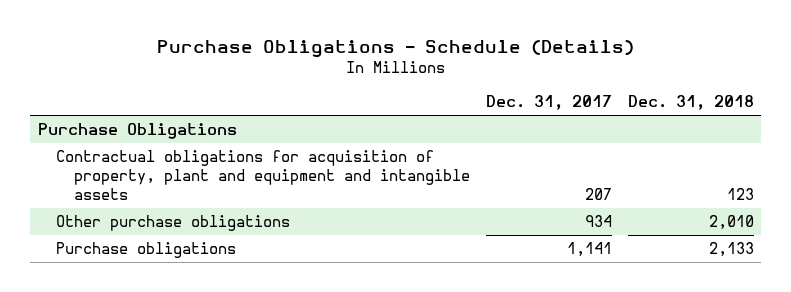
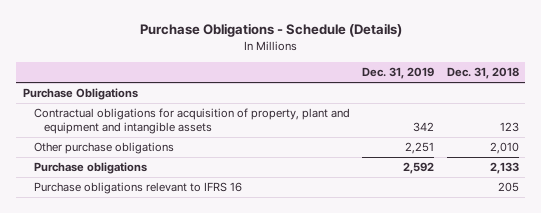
[485,95,612,111] Dec. 31, 2017 -> none
none -> [362,67,435,80] Dec. 31, 2019
none -> [33,182,242,195] Purchase obligations relevant to IFRS 16

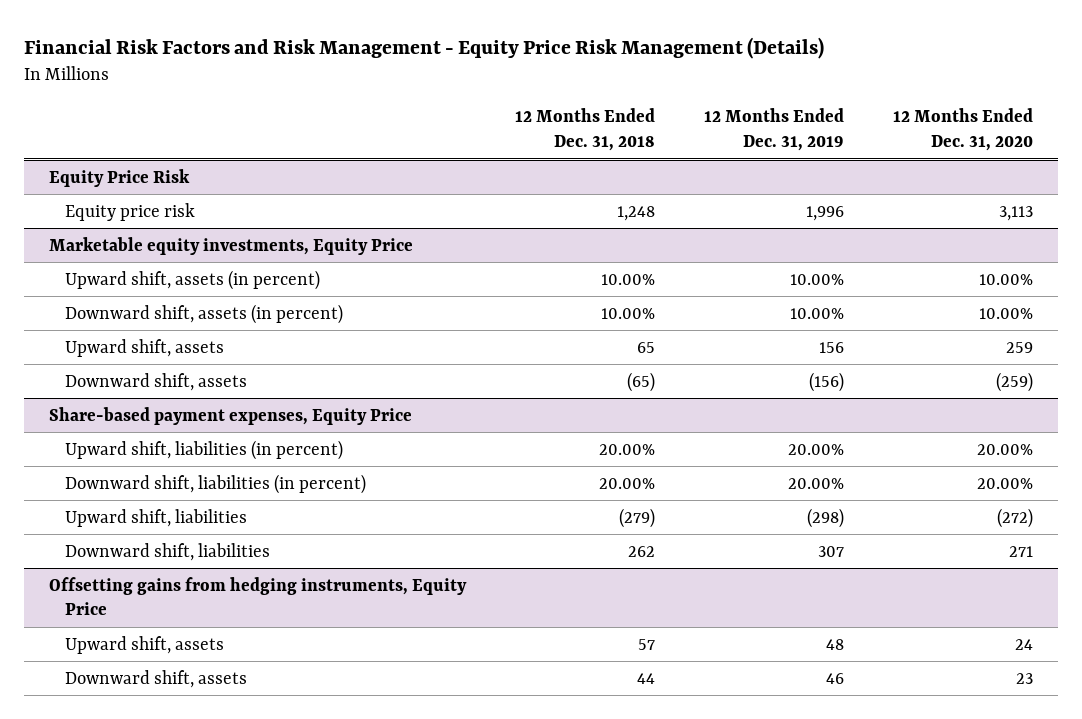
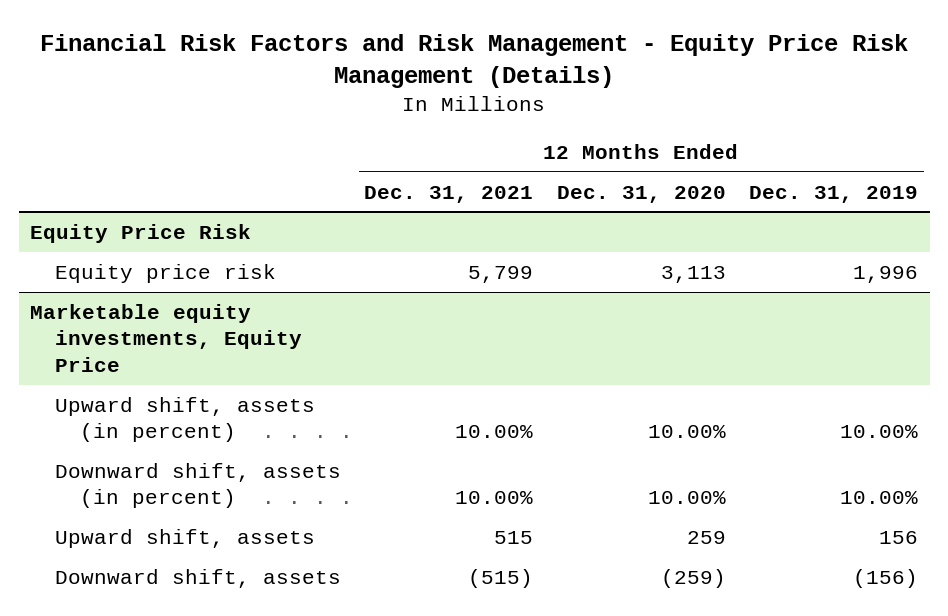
[514,108,655,151] 12 Months Ended Dec. 31, 2018 -> none
none -> [364,185,534,203] Dec. 31, 2021
[48,406,412,425] Share-based payment expenses, Equity Price -> none
[65,439,344,460] Upward shift, liabilities (in percent) -> none
[65,473,367,494] Downward shift, liabilities (in percent) -> none
[65,508,248,527] Upward shift, liabilities -> none
[65,542,271,561] Downward shift, liabilities -> none
[48,576,467,616] Offsetting gains from hedging instruments, Equity Price -> none
[65,635,225,654] Upward shift, assets -> none
[65,669,248,688] Downward shift, assets -> none

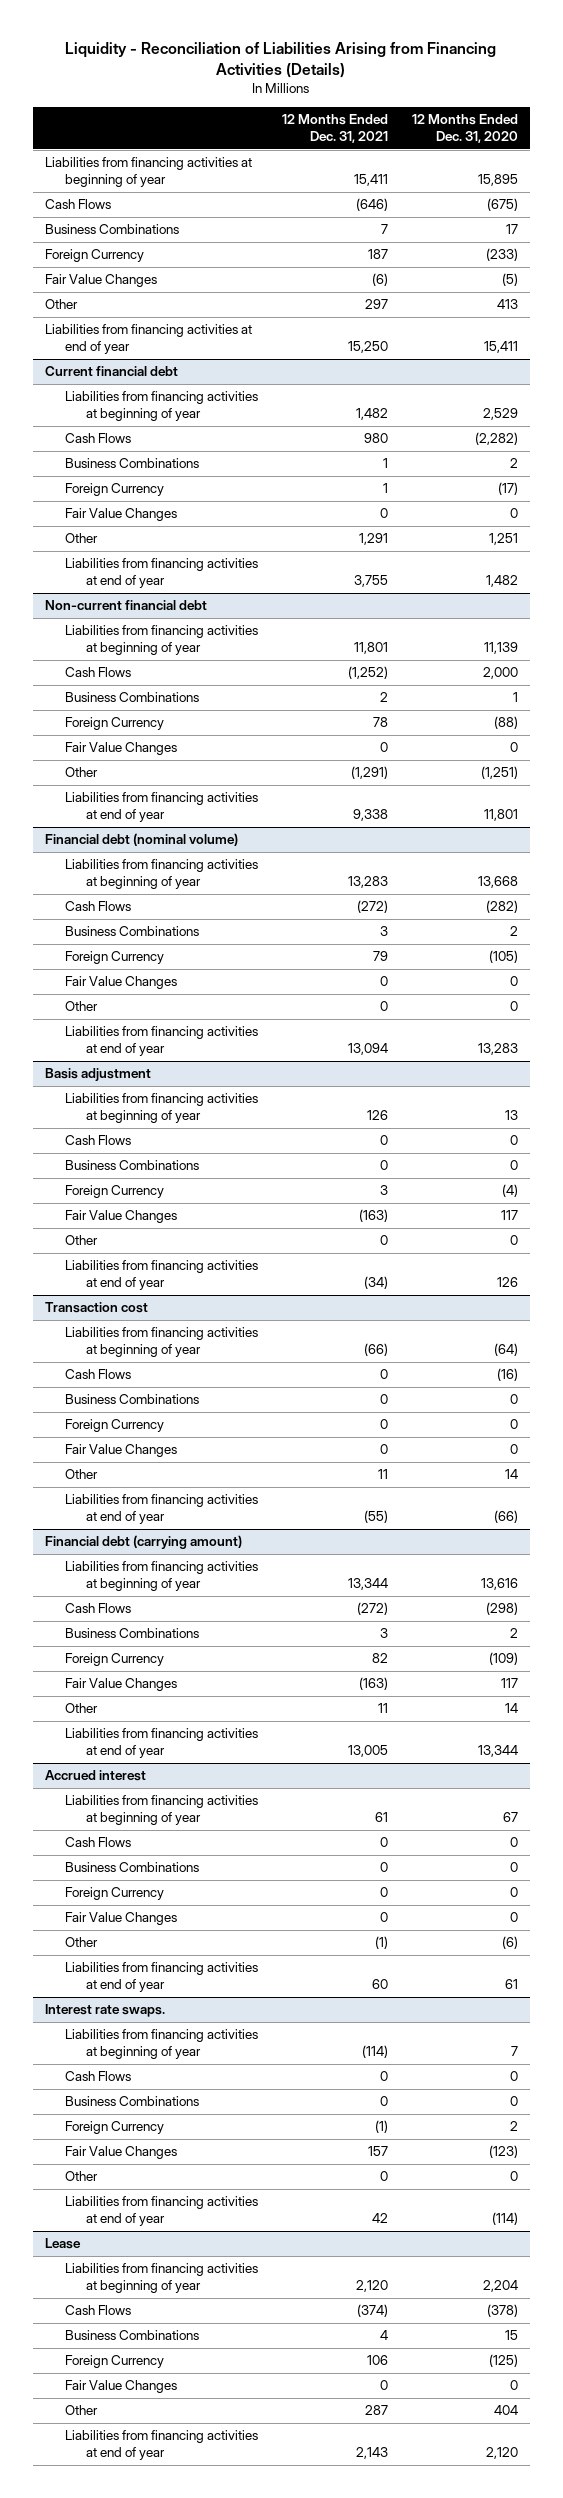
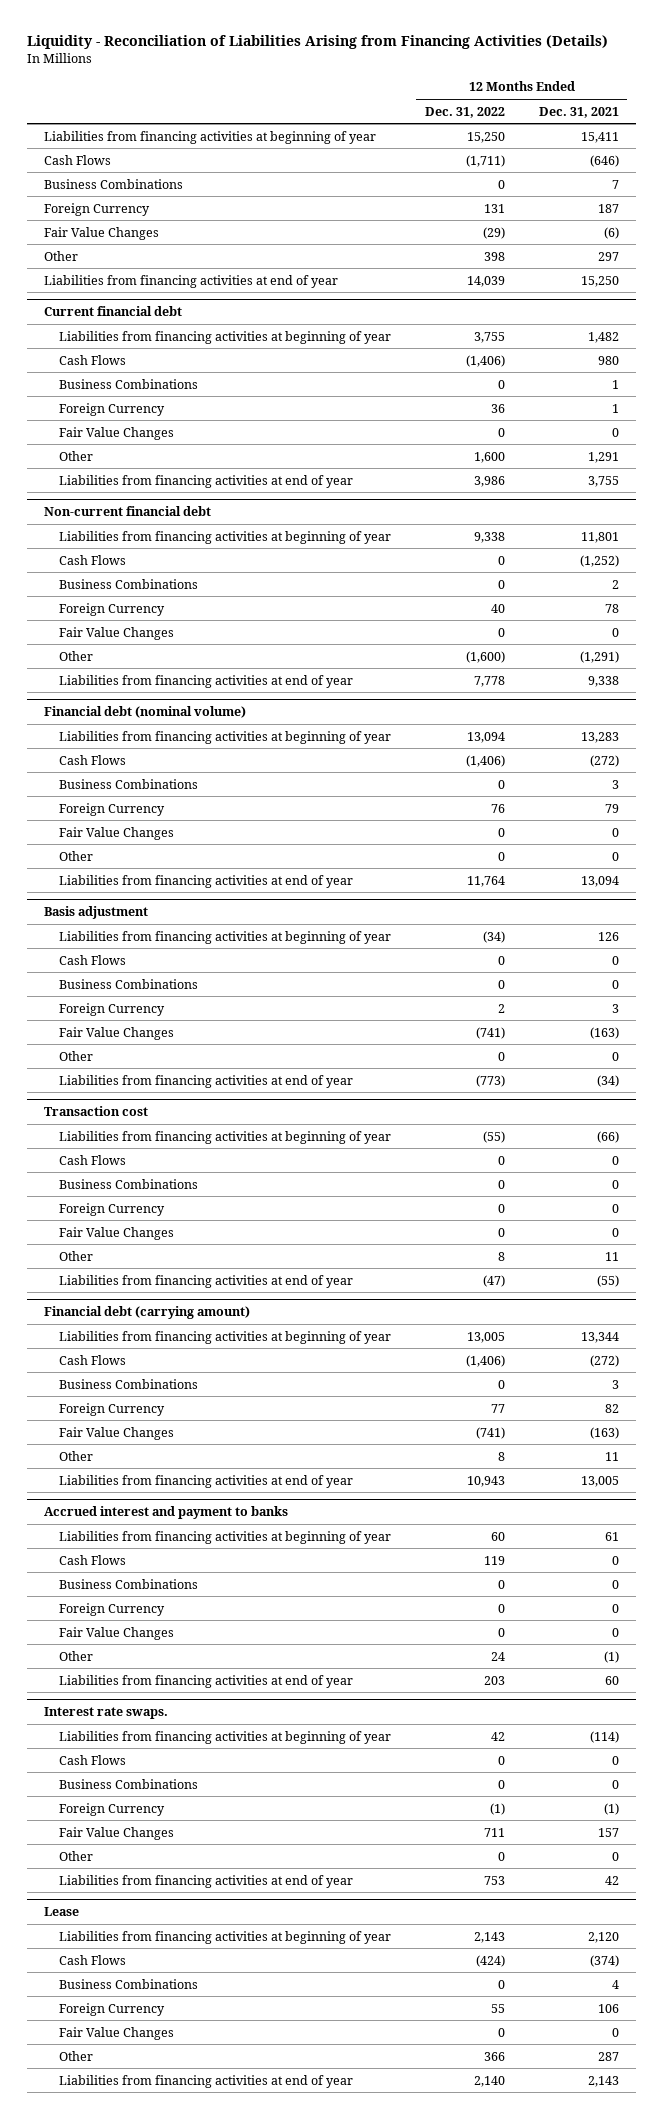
[411,114,518,144] 12 Months Ended Dec. 31, 2020 -> none
none -> [424,106,505,118] Dec. 31, 2022
[44,1770,146,1782] Accrued interest -> [43,1506,288,1520] Accrued interest and payment to banks

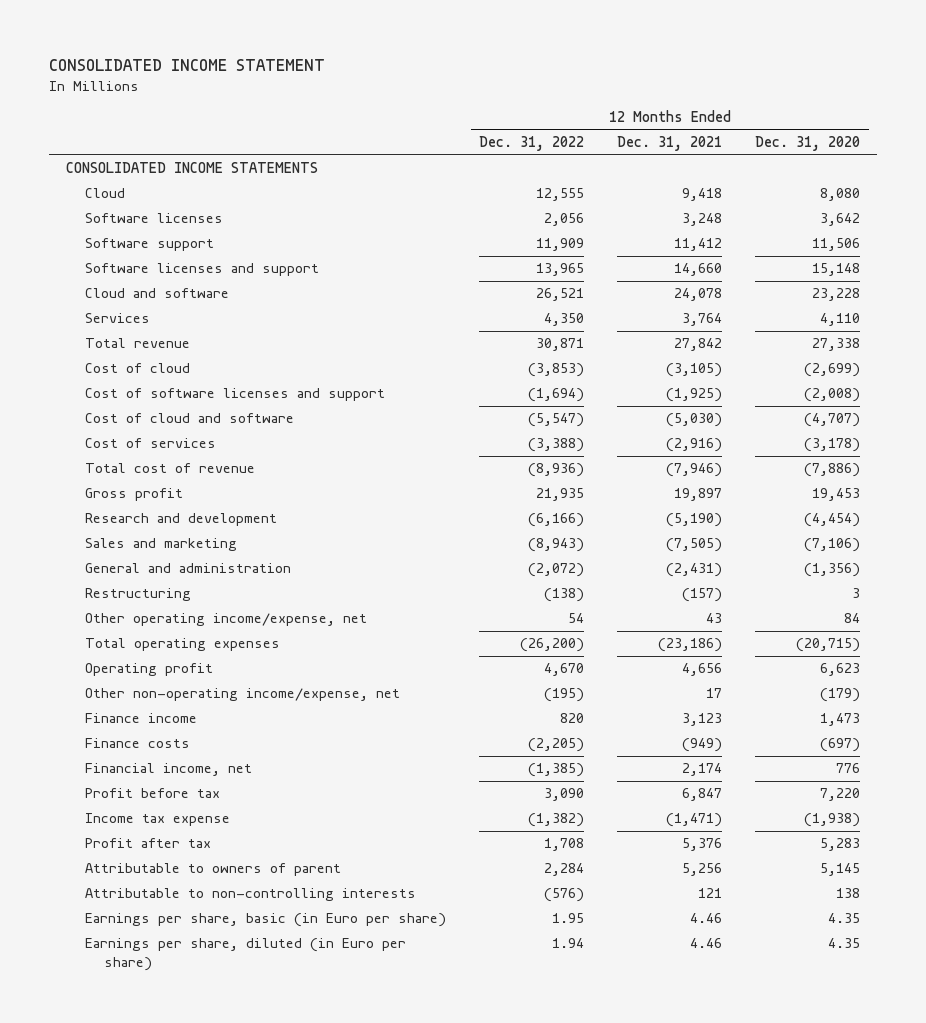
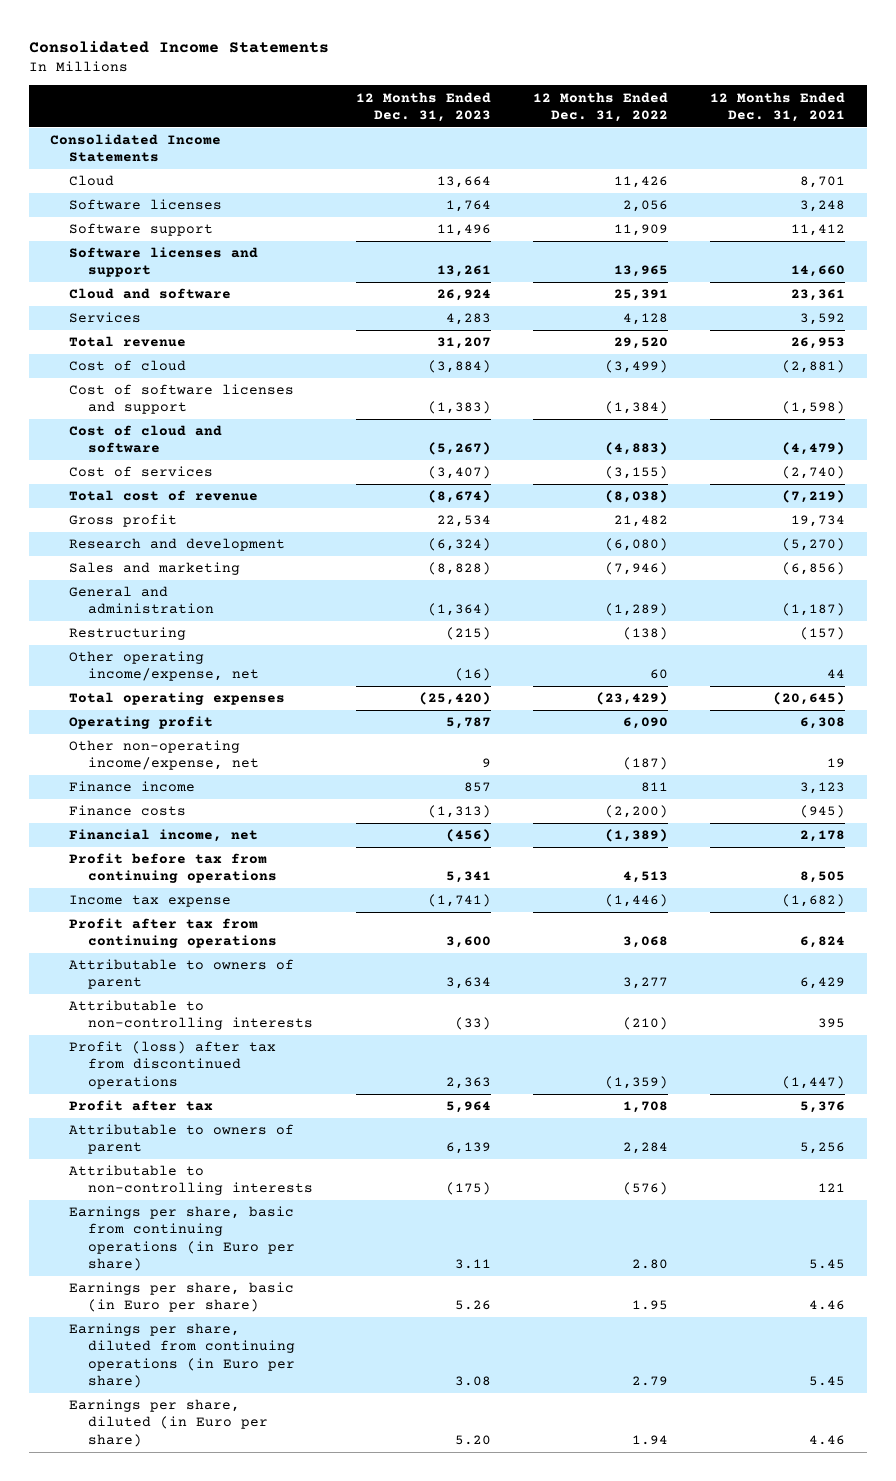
[49,59,326,72] CONSOLIDATED INCOME STATEMENT -> [29,40,330,53] Consolidated Income Statements
[755,136,861,152] Dec. 31, 2020 -> none
none -> [355,91,491,122] 12 Months Ended Dec. 31, 2023
[65,162,318,174] CONSOLIDATED INCOME STATEMENTS -> [50,134,222,163] Consolidated Income Statements
[536,188,585,202] 12,555 -> [613,176,668,189] 11,426
[682,188,723,202] 9,418 -> [800,176,846,189] 8,701
[536,288,585,302] 26,521 -> [613,289,668,302] 25,391
[674,288,723,302] 24,078 -> [791,289,846,302] 23,361
[544,313,585,327] 4,350 -> [622,313,668,326] 4,128
[682,313,723,327] 3,764 -> [800,313,846,326] 3,592
[536,338,585,352] 30,871 -> [613,337,668,350] 29,520
[674,338,723,352] 27,842 -> [791,337,846,350] 26,953
[528,363,585,378] (3,853) -> [604,360,668,374] (3,499)
[666,363,723,378] (3,105) -> [782,360,846,374] (2,881)
[528,388,585,403] (1,694) -> [604,401,668,415] (1,384)
[666,388,723,403] (1,925) -> [782,401,846,415] (1,598)
[528,413,585,428] (5,547) -> [604,442,668,456] (4,883)
[666,413,723,428] (5,030) -> [782,442,846,456] (4,479)
[528,438,585,453] (3,388) -> [604,466,668,480] (3,155)
[666,438,723,453] (2,916) -> [782,466,846,480] (2,740)
[528,463,585,478] (8,936) -> [604,490,668,504] (8,038)
[666,463,723,478] (7,946) -> [782,490,846,504] (7,219)
[536,488,585,502] 21,935 -> [613,515,668,528] 21,482
[674,488,723,502] 19,897 -> [791,515,846,528] 19,734
[528,513,585,528] (6,166) -> [604,538,668,552] (6,080)
[666,513,723,528] (5,190) -> [782,538,846,552] (5,270)
[528,538,585,553] (8,943) -> [604,562,668,576] (7,946)
[666,538,723,553] (7,505) -> [782,562,846,576] (6,856)
[528,563,585,578] (2,072) -> [604,603,668,617] (1,289)
[666,563,723,578] (2,431) -> [782,603,846,617] (1,187)
[568,613,585,624] 54 -> [649,669,668,680] 60
[706,613,723,624] 43 -> [827,669,846,679] 44
[520,638,585,653] (26,200) -> [595,692,668,706] (23,429)
[658,638,723,653] (23,186) -> [773,692,846,706] (20,645)
[544,663,585,677] 4,670 -> [622,717,668,730] 6,090
[682,663,723,677] 4,656 -> [800,717,846,730] 6,308
[544,688,585,703] (195) -> [622,757,668,771] (187)
[706,688,723,699] 17 -> [827,758,846,769] 19
[560,713,585,724] 820 -> [640,782,668,793] 811
[528,738,585,753] (2,205) -> [604,805,668,819] (2,200)
[682,738,723,753] (949) -> [800,805,846,819] (945)
[528,763,585,778] (1,385) -> [604,829,668,843] (1,389)
[682,763,723,777] 2,174 -> [800,830,846,843] 2,178
[84,788,220,799] Profit before tax -> [69,853,278,884] Profit before tax from continuing operations
[544,788,585,802] 3,090 -> [622,871,668,884] 4,513
[682,788,723,802] 6,847 -> [800,871,846,884] 8,505
[528,813,585,828] (1,382) -> [604,894,668,908] (1,446)
[666,813,723,828] (1,471) -> [782,894,846,908] (1,682)
none -> [69,918,278,949] Profit after tax from continuing operations
none -> [69,959,295,990] Attributable to owners of parent
none -> [69,1000,314,1031] Attributable to non-controlling interests
none -> [69,1041,277,1089] Profit (loss) after tax from discontinued operations
none -> [69,1206,296,1272] Earnings per share, basic from continuing operations (in Euro per share)
none -> [69,1323,296,1389] Earnings per share, diluted from continuing operations (in Euro per share)

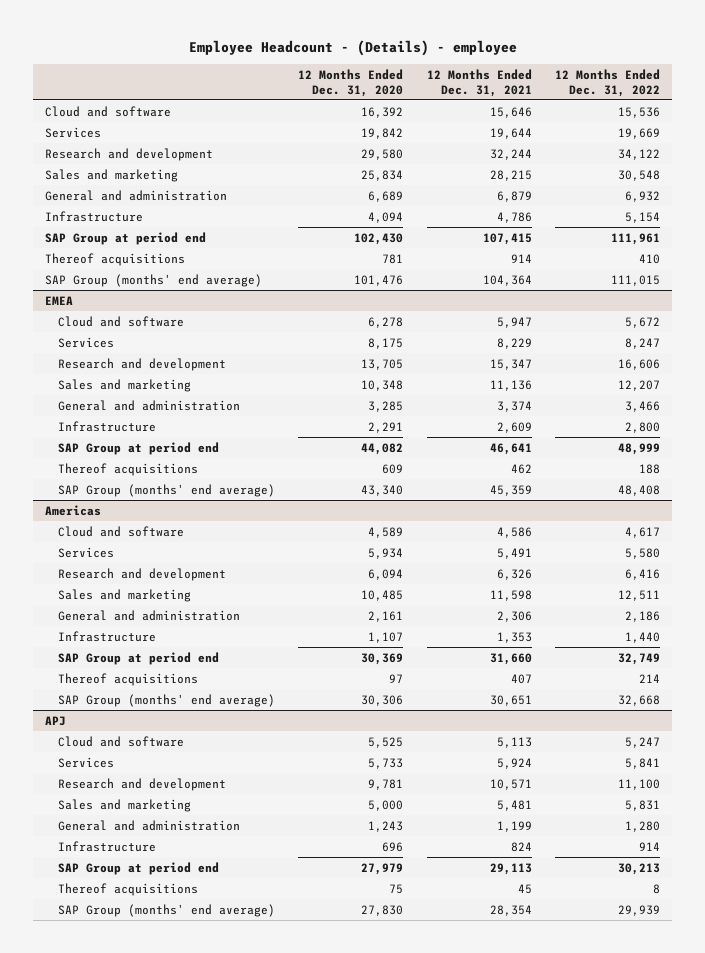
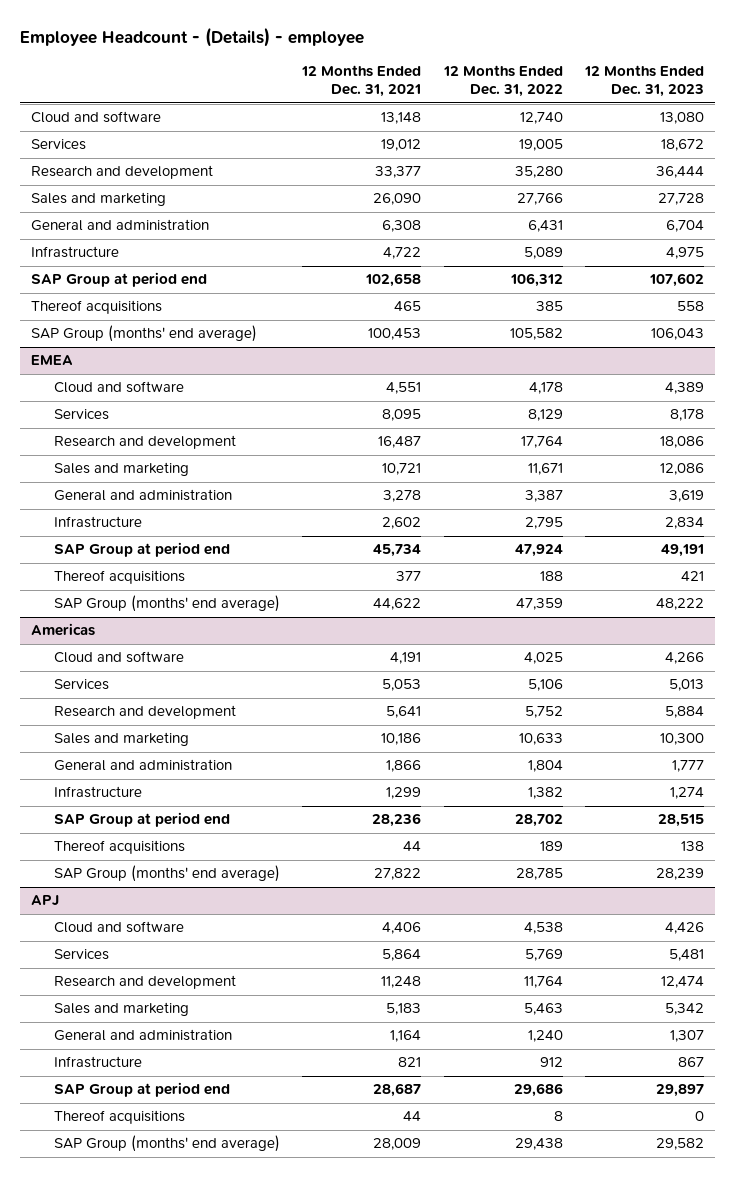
[298,68,404,97] 12 Months Ended Dec. 31, 2020 -> none
none -> [584,65,705,98] 12 Months Ended Dec. 31, 2023
[489,106,532,118] 15,646 -> [381,112,422,125] 13,148
[618,106,661,118] 15,536 -> [519,112,563,125] 12,740
[489,127,532,139] 19,644 -> [381,139,422,152] 19,012
[618,127,661,139] 19,669 -> [518,139,563,152] 19,005
[489,148,532,160] 32,244 -> [375,166,422,179] 33,377
[618,148,661,160] 34,122 -> [514,166,563,179] 35,280
[489,169,532,181] 28,215 -> [373,193,422,206] 26,090
[618,169,661,181] 30,548 -> [516,193,563,206] 27,766
[496,190,532,202] 6,879 -> [382,220,422,233] 6,308
[625,190,661,202] 6,932 -> [527,220,563,233] 6,431
[496,211,532,223] 4,786 -> [383,247,422,260] 4,722
[625,211,661,223] 5,154 -> [523,247,563,260] 5,089
[482,232,532,245] 107,415 -> [365,273,422,288] 102,658
[611,232,661,245] 111,961 -> [509,273,563,288] 106,312
[510,253,532,263] 914 -> [394,301,422,312] 465
[639,253,661,264] 410 -> [535,301,563,312] 385
[482,274,532,286] 104,364 -> [368,328,422,341] 100,453
[611,274,661,286] 111,015 -> [509,328,563,341] 105,582
[496,316,532,328] 5,947 -> [386,382,422,395] 4,551
[625,316,661,328] 5,672 -> [528,382,563,395] 4,178
[496,337,532,349] 8,229 -> [382,409,422,422] 8,095
[625,337,661,349] 8,247 -> [527,409,563,422] 8,129
[489,358,532,370] 15,347 -> [378,436,422,449] 16,487
[618,358,661,370] 16,606 -> [520,436,563,449] 17,764
[489,379,532,391] 11,136 -> [382,463,422,476] 10,721
[618,379,661,391] 12,207 -> [527,463,563,476] 11,671
[496,400,532,412] 3,374 -> [383,490,422,503] 3,278
[625,400,661,412] 3,466 -> [524,490,563,503] 3,387
[496,421,532,433] 2,609 -> [382,517,422,530] 2,602
[625,421,661,433] 2,800 -> [524,517,563,530] 2,795
[489,442,532,455] 46,641 -> [373,544,422,558] 45,734
[618,442,661,455] 48,999 -> [514,544,563,558] 47,924
[510,463,532,474] 462 -> [396,571,422,582] 377
[489,484,532,496] 45,359 -> [373,598,422,611] 44,622
[618,484,661,496] 48,408 -> [515,598,563,611] 47,359
[496,526,532,538] 4,586 -> [390,652,422,665] 4,191
[625,526,661,538] 4,617 -> [523,652,563,665] 4,025
[496,547,532,559] 5,491 -> [382,679,422,692] 5,053
[625,547,661,559] 5,580 -> [527,679,563,692] 5,106
[496,568,532,580] 6,326 -> [386,706,422,719] 5,641
[625,568,661,580] 6,416 -> [524,706,563,719] 5,752
[489,589,532,601] 11,598 -> [381,733,422,746] 10,186
[618,589,661,601] 12,511 -> [518,733,563,746] 10,633
[496,610,532,622] 2,306 -> [386,760,422,773] 1,866
[625,610,661,622] 2,186 -> [527,760,563,773] 1,804
[496,631,532,643] 1,353 -> [386,787,422,800] 1,299
[625,631,661,643] 1,440 -> [527,787,563,800] 1,382
[489,652,532,665] 31,660 -> [372,813,422,828] 28,236
[618,652,661,665] 32,749 -> [514,814,563,828] 28,702
[510,673,532,684] 407 -> [403,841,422,852] 44
[639,673,661,683] 214 -> [539,841,563,852] 189
[489,694,532,706] 30,651 -> [374,868,422,881] 27,822
[618,694,661,706] 32,668 -> [515,868,563,881] 28,785
[496,736,532,748] 5,113 -> [382,922,422,935] 4,406
[625,736,661,748] 5,247 -> [523,922,563,935] 4,538
[496,757,532,769] 5,924 -> [382,949,422,962] 5,864
[625,757,661,769] 5,841 -> [524,949,563,962] 5,769
[489,778,532,790] 10,571 -> [381,976,422,989] 11,248
[618,778,661,790] 11,100 -> [523,976,563,989] 11,764
[496,799,532,811] 5,481 -> [386,1003,422,1016] 5,183
[625,799,661,811] 5,831 -> [523,1003,563,1016] 5,463
[496,820,532,832] 1,199 -> [390,1030,422,1043] 1,164
[625,820,661,832] 1,280 -> [527,1030,563,1043] 1,240
[510,841,532,852] 824 -> [398,1057,422,1068] 821
[639,841,661,851] 914 -> [539,1057,563,1068] 912
[489,862,532,875] 29,113 -> [373,1083,422,1098] 28,687
[618,862,661,875] 30,213 -> [513,1083,563,1098] 29,686
[517,883,532,894] 45 -> [403,1111,422,1122] 44
[489,904,532,916] 28,354 -> [373,1138,422,1151] 28,009
[618,904,661,916] 29,939 -> [514,1138,563,1151] 29,438

